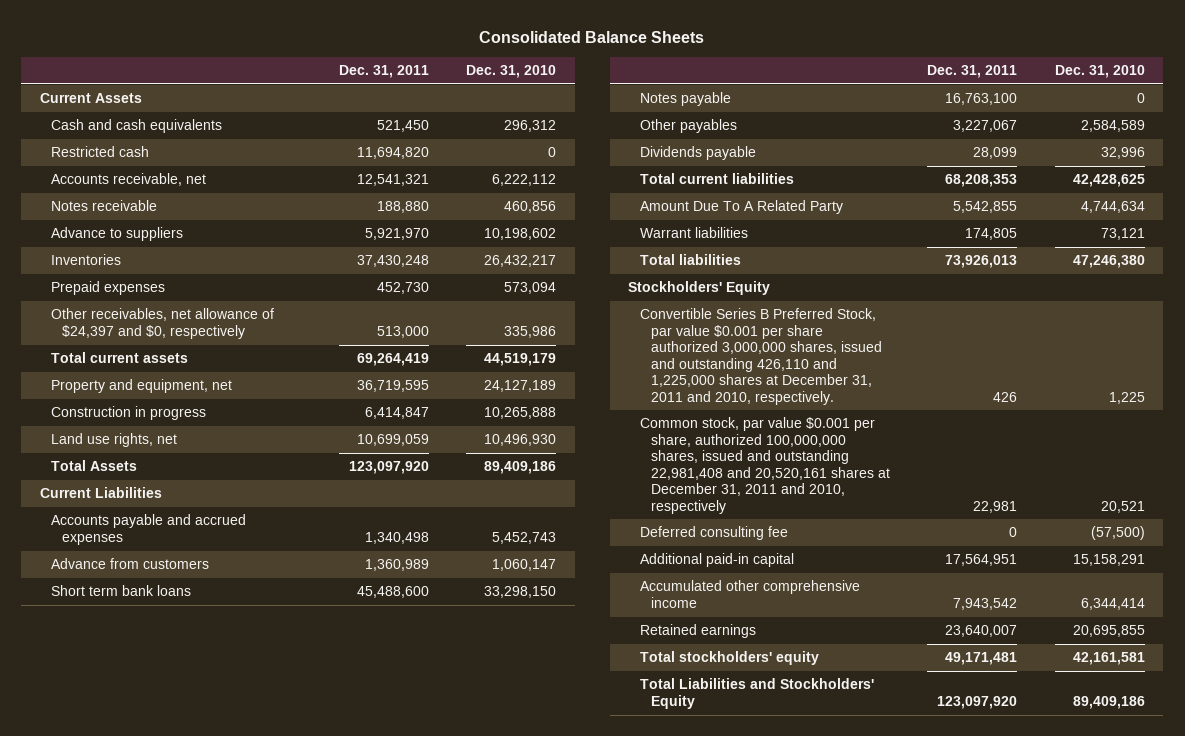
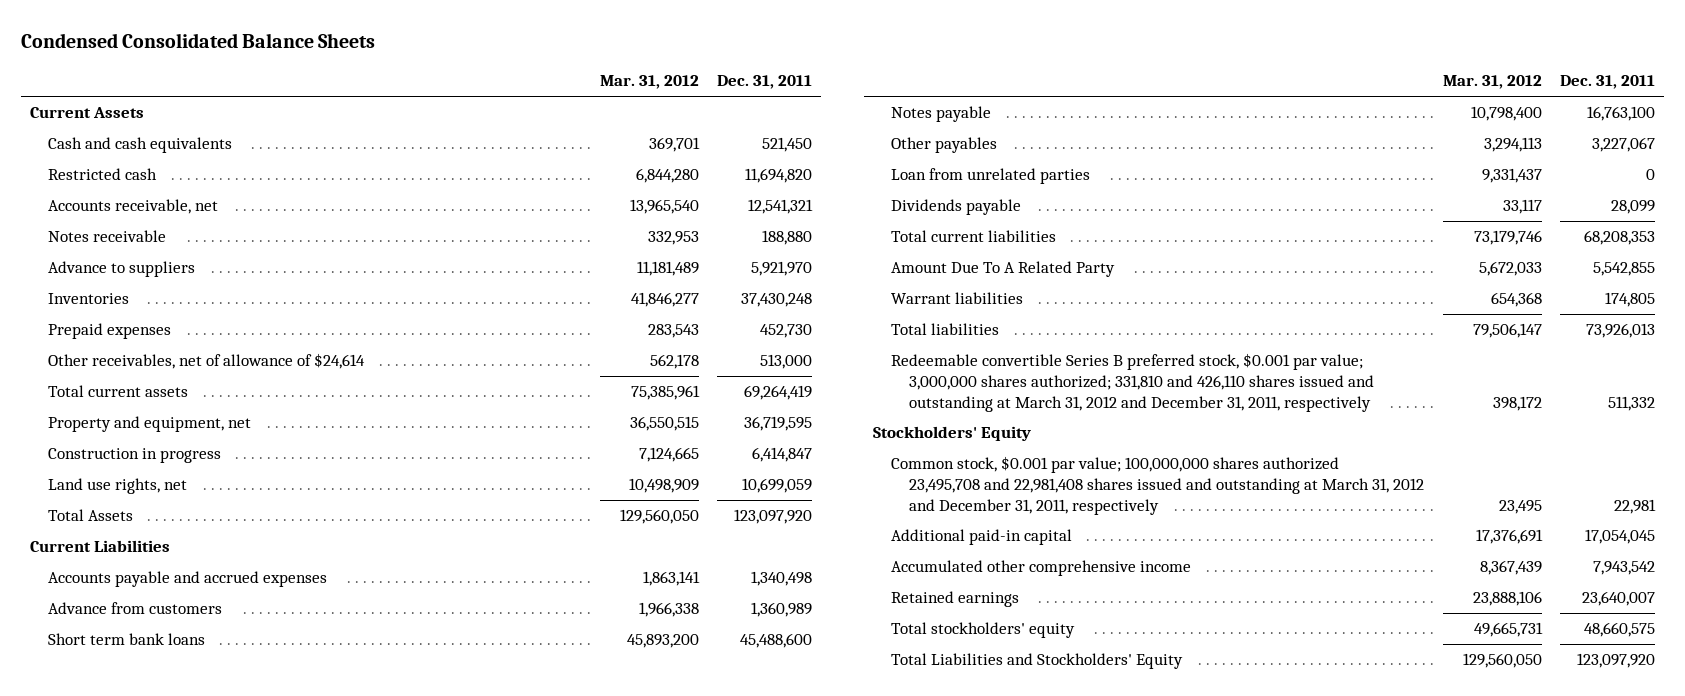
[479,30,705,43] Consolidated Balance Sheets -> [21,33,376,49] Condensed Consolidated Balance Sheets
[466,64,557,78] Dec. 31, 2010 -> none
none -> [599,75,699,90] Mar. 31, 2012
[51,308,275,339] Other receivables, net allowance of $24,397 and $0, respectively -> [48,353,366,370] Other receivables, net of allowance of $24,614
none -> [891,168,1091,185] Loan from unrelated parties
none -> [891,353,1375,412] Redeemable convertible Series B preferred stock, $0.001 par value; 3,000,000 shares authorized; 331,810 and 426,110 shares issued and outstanding at March 31, 2012 and December 31, 2011, respectively
[639,308,882,405] Convertible Series B Preferred Stock, par value $0.001 per share authorized 3,000,000 shares, issued and outstanding 426,110 and 1,225,000 shares at December 31, 2011 and 2010, respectively. -> none
[639,526,788,541] Deferred consulting fee -> none
[639,417,890,514] Common stock, par value $0.001 per share, authorized 100,000,000 shares, issued and outstanding 22,981,408 and 20,520,161 shares at December 31, 2011 and 2010, respectively -> [891,456,1425,515] Common stock, $0.001 par value; 100,000,000 shares authorized 23,495,708 and 22,981,408 shares issued and outstanding at March 31, 2012 and December 31, 2011, respectively
[945,554,1018,567] 17,564,951 -> [1584,529,1655,545] 17,054,045
[945,652,1018,666] 49,171,481 -> [1583,622,1655,638] 48,660,575

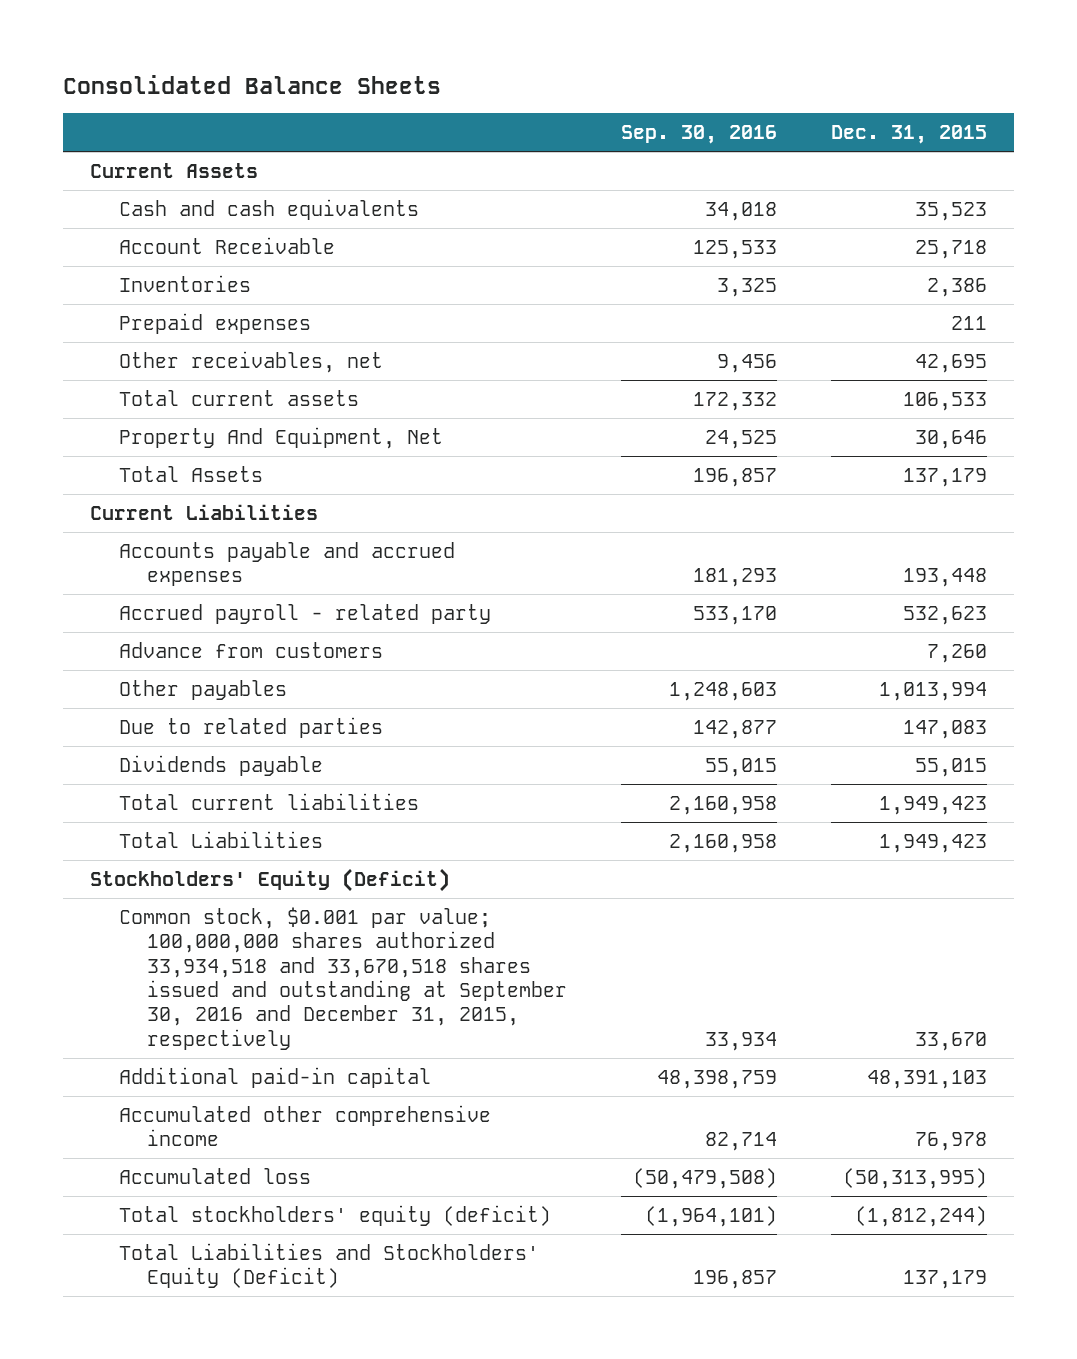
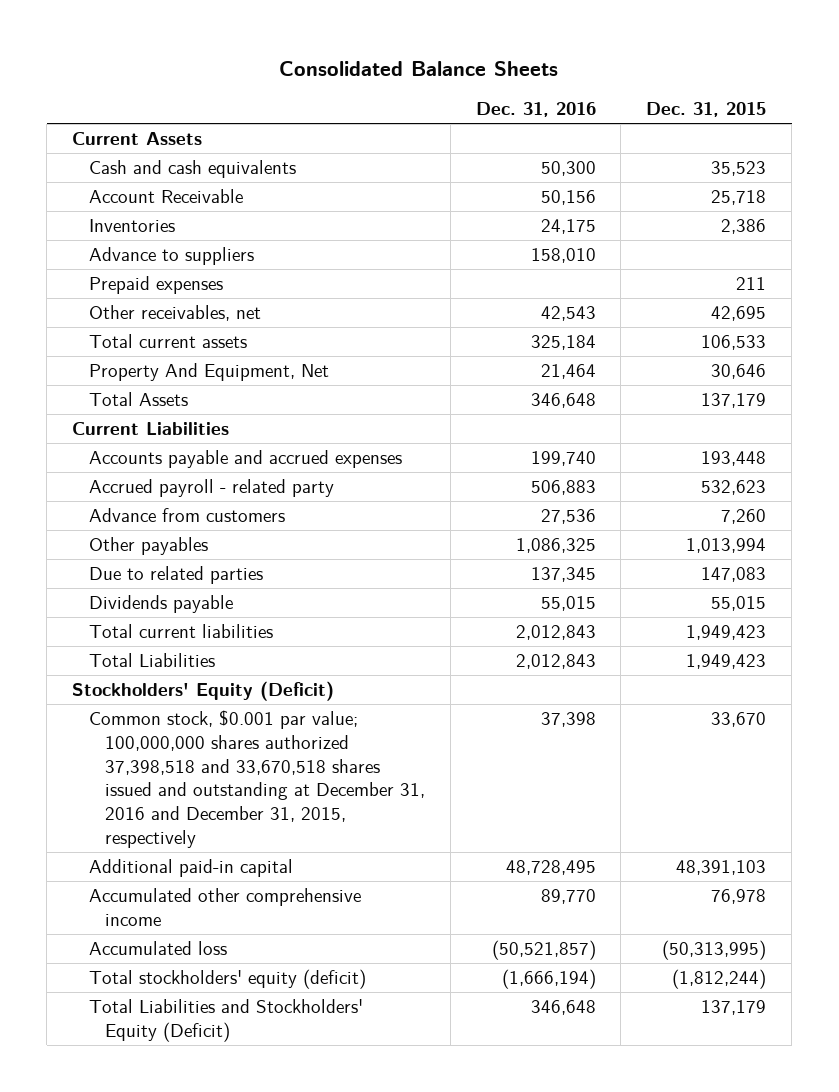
[621,125,778,145] Sep. 30, 2016 -> none
none -> [475,101,596,117] Dec. 31, 2016
none -> [88,247,254,266] Advance to suppliers
[118,906,568,1050] Common stock, $0.001 par value; 100,000,000 shares authorized 33,934,518 and 33,670,518 shares issued and outstanding at September 30, 2016 and December 31, 2015, respectively -> [88,710,426,848] Common stock, $0.001 par value; 100,000,000 shares authorized 37,398,518 and 33,670,518 shares issued and outstanding at December 31, 2016 and December 31, 2015, respectively

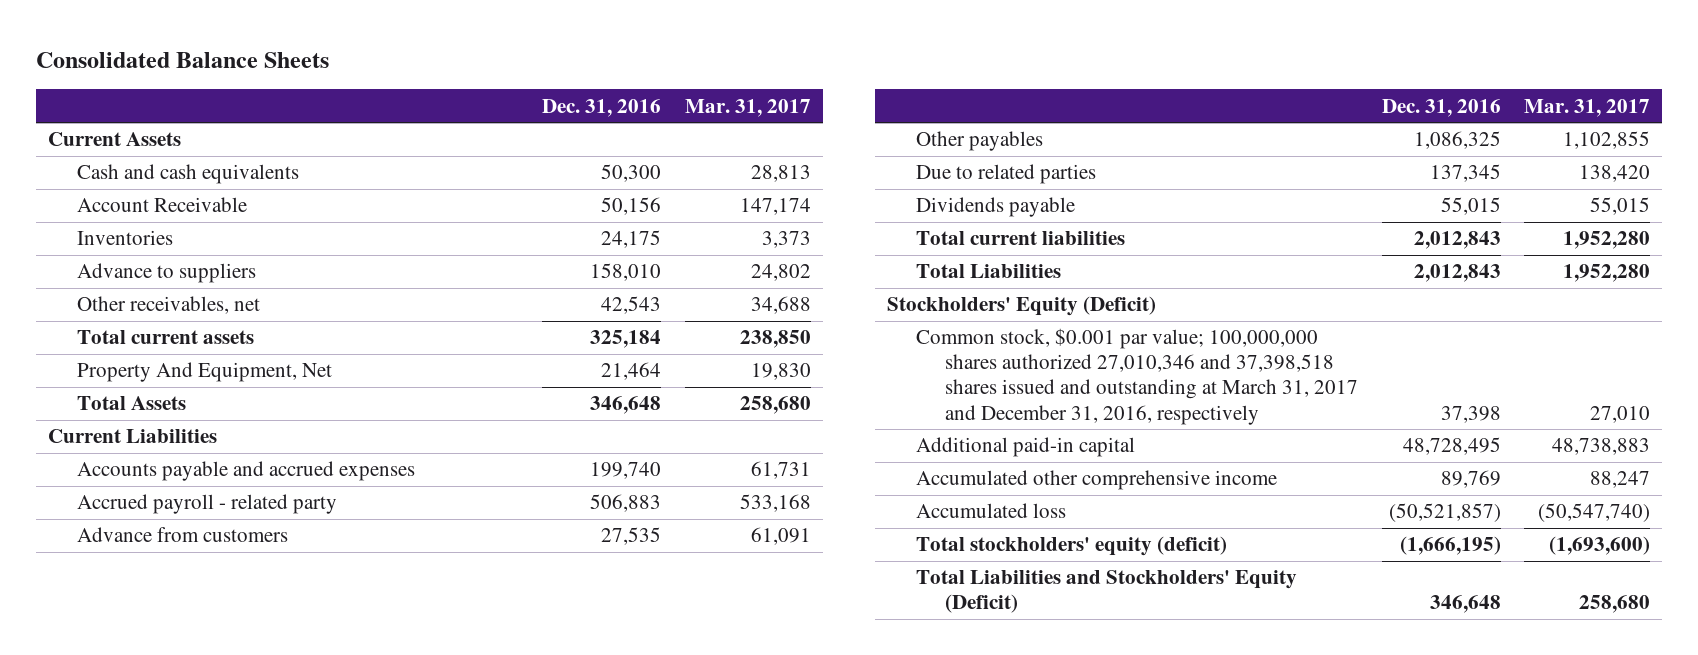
[646,101,767,117] Dec. 31, 2015 -> none
none -> [685,98,812,117] Mar. 31, 2017
[88,276,223,295] Prepaid expenses -> none
[540,509,596,525] 27,536 -> [601,527,662,546] 27,535
[88,710,426,848] Common stock, $0.001 par value; 100,000,000 shares authorized 37,398,518 and 33,670,518 shares issued and outstanding at December 31, 2016 and December 31, 2015, respectively -> [915,328,1358,425] Common stock, $0.001 par value; 100,000,000 shares authorized 27,010,346 and 37,398,518 shares issued and outstanding at March 31, 2017 and December 31, 2016, respectively
[540,889,596,905] 89,770 -> [1440,470,1501,489] 89,769
[501,969,596,990] (1,666,194) -> [1399,536,1501,556] (1,666,195)

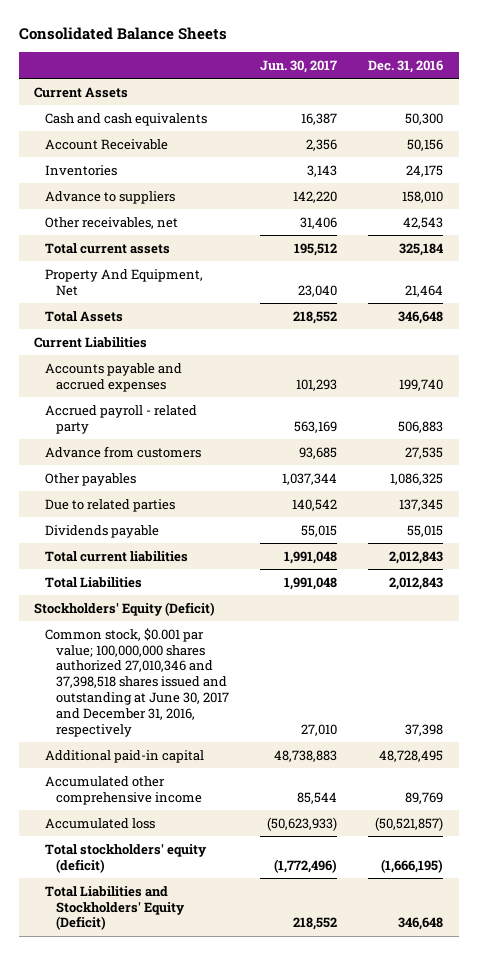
[685,98,812,117] Mar. 31, 2017 -> none
none -> [260,60,338,74] Jun. 30, 2017
[915,328,1358,425] Common stock, $0.001 par value; 100,000,000 shares authorized 27,010,346 and 37,398,518 shares issued and outstanding at March 31, 2017 and December 31, 2016, respectively -> [45,627,229,737] Common stock, $0.001 par value; 100,000,000 shares authorized 27,010,346 and 37,398,518 shares issued and outstanding at June 30, 2017 and December 31, 2016, respectively

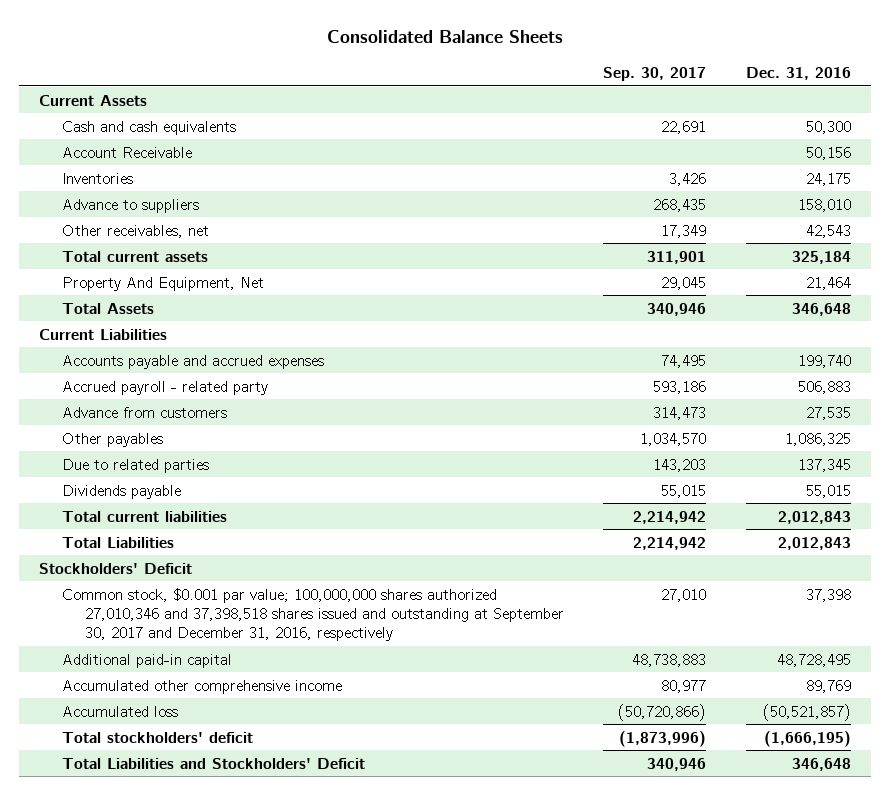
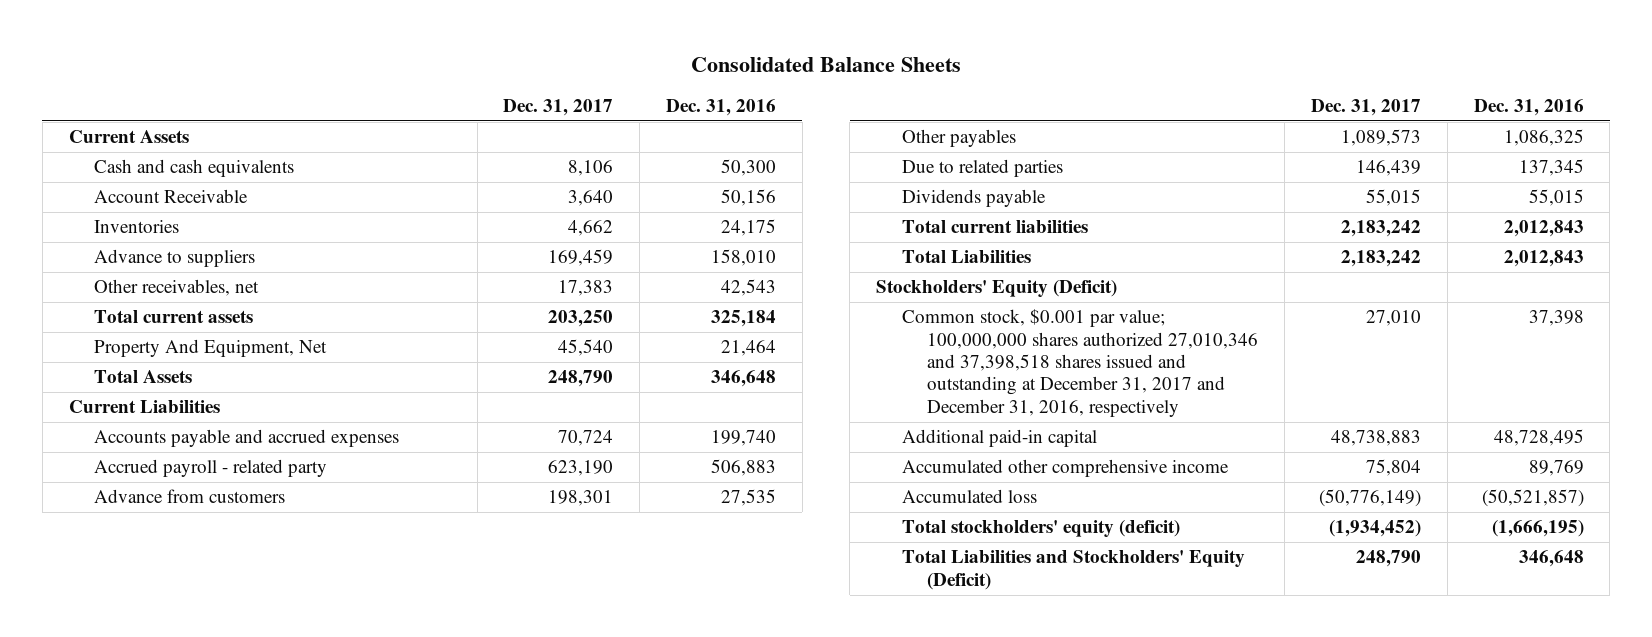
[603,66,707,81] Sep. 30, 2017 -> none
none -> [503,99,614,117] Dec. 31, 2017
[38,562,192,574] Stockholders' Deficit -> [876,280,1118,298] Stockholders' Equity (Deficit)
[61,587,564,642] Common stock, $0.001 par value; 100,000,000 shares authorized 27,010,346 and 37,398,518 shares issued and outstanding at September 30, 2017 and December 31, 2016, respectively -> [901,309,1259,417] Common stock, $0.001 par value; 100,000,000 shares authorized 27,010,346 and 37,398,518 shares issued and outstanding at December 31, 2017 and December 31, 2016, respectively
[61,731,253,743] Total stockholders' deficit -> [901,520,1180,538] Total stockholders' equity (deficit)
[61,757,365,769] Total Liabilities and Stockholders' Deficit -> [901,550,1245,590] Total Liabilities and Stockholders' Equity (Deficit)

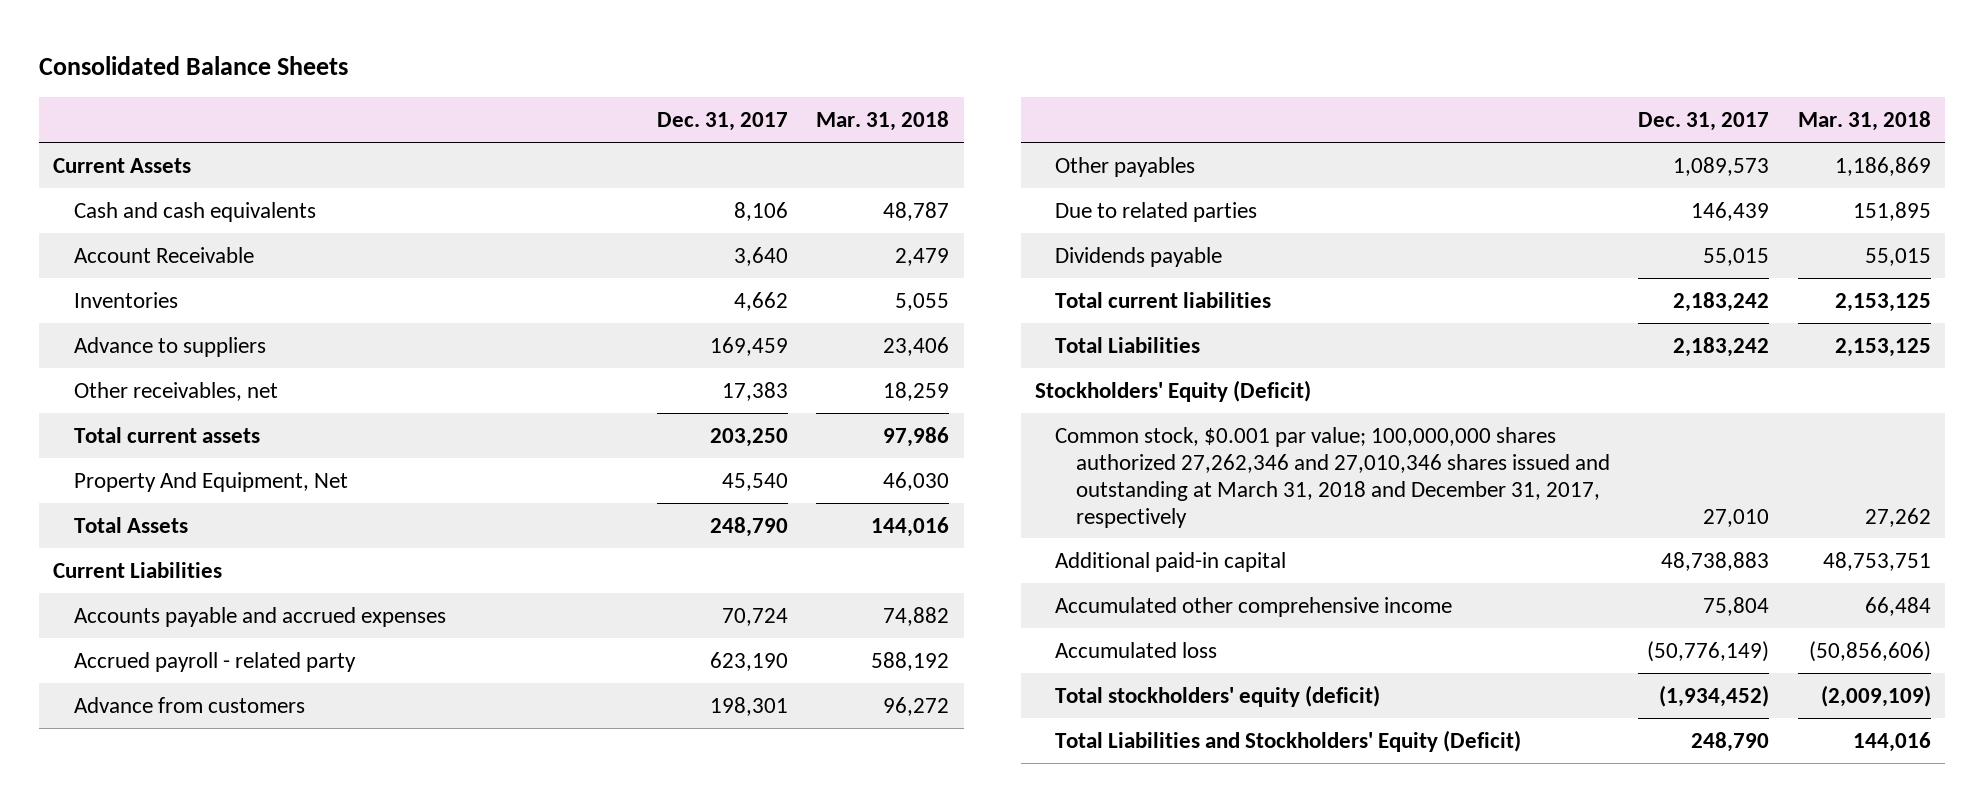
[666,99,777,117] Dec. 31, 2016 -> none
none -> [816,111,950,132] Mar. 31, 2018
[901,309,1259,417] Common stock, $0.001 par value; 100,000,000 shares authorized 27,010,346 and 37,398,518 shares issued and outstanding at December 31, 2017 and December 31, 2016, respectively -> [1055,426,1610,528] Common stock, $0.001 par value; 100,000,000 shares authorized 27,262,346 and 27,010,346 shares issued and outstanding at March 31, 2018 and December 31, 2017, respectively

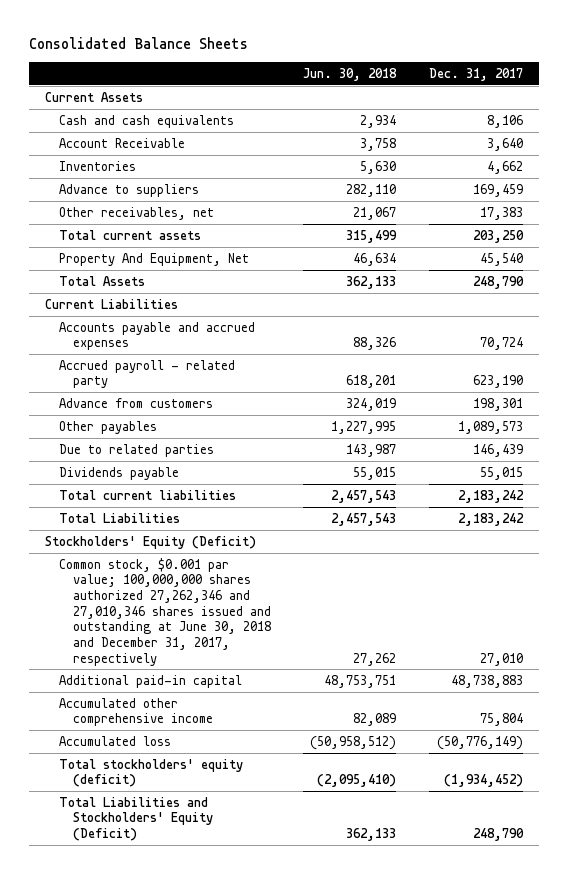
[816,111,950,132] Mar. 31, 2018 -> none
none -> [303,67,398,81] Jun. 30, 2018
[1055,426,1610,528] Common stock, $0.001 par value; 100,000,000 shares authorized 27,262,346 and 27,010,346 shares issued and outstanding at March 31, 2018 and December 31, 2017, respectively -> [58,557,271,666] Common stock, $0.001 par value; 100,000,000 shares authorized 27,262,346 and 27,010,346 shares issued and outstanding at June 30, 2018 and December 31, 2017, respectively

